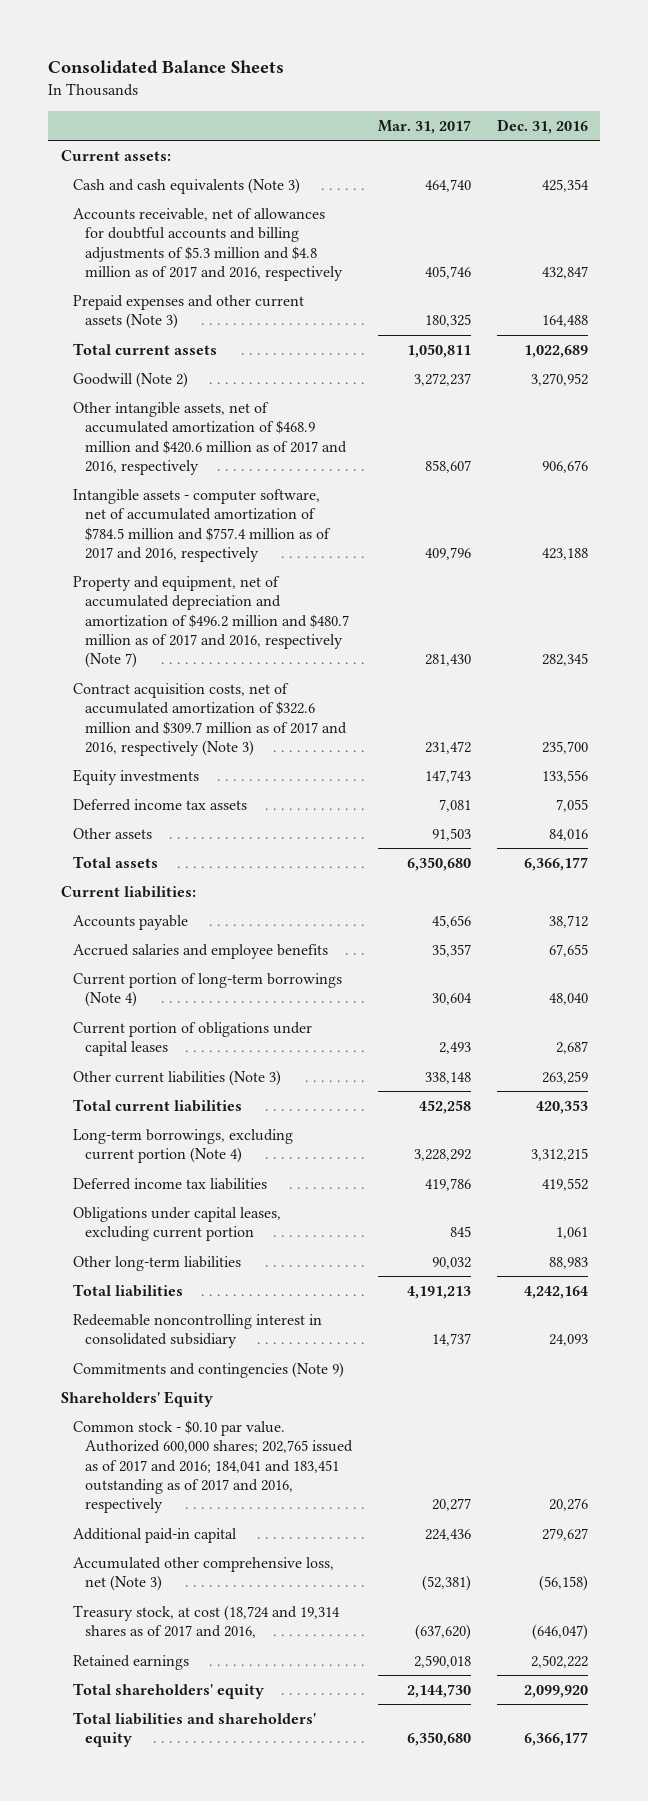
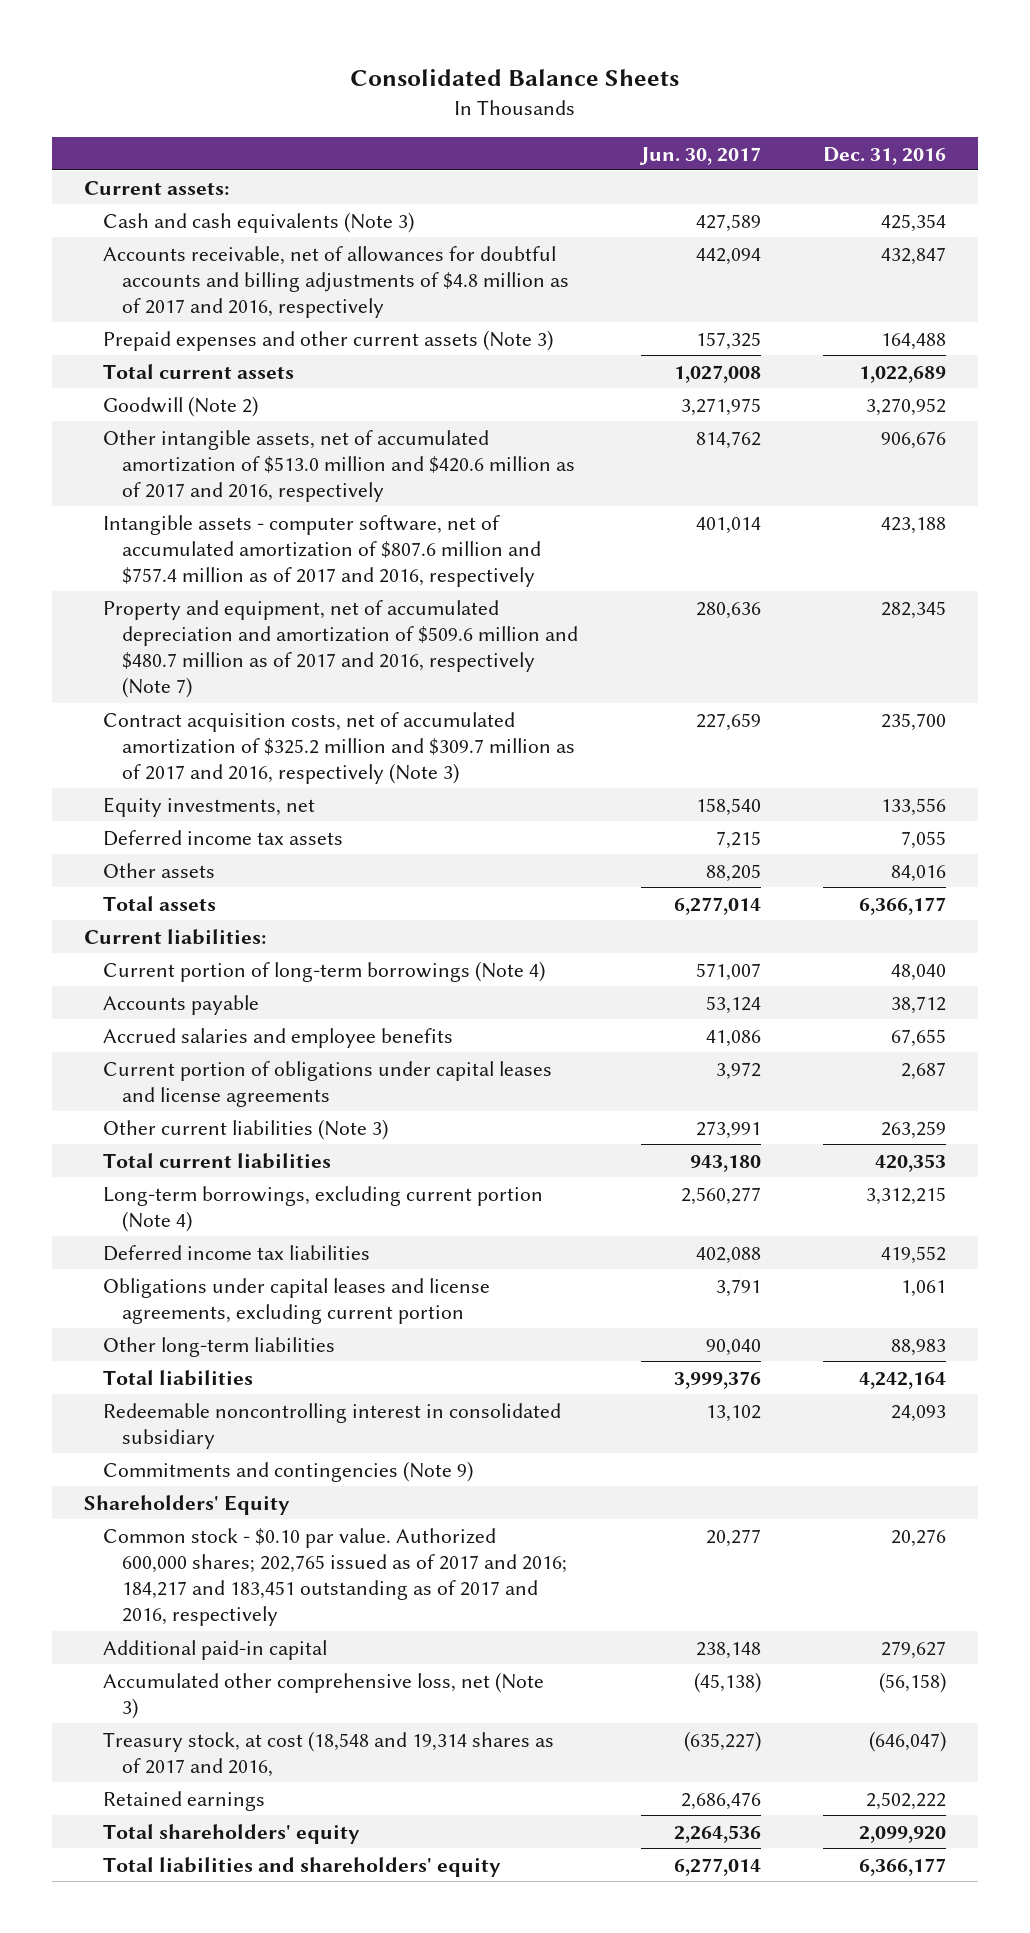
[378,119,472,134] Mar. 31, 2017 -> none
none -> [638,146,761,165] Jun. 30, 2017
[73,207,344,281] Accounts receivable, net of allowances for doubtful accounts and billing adjustments of $5.3 million and $4.8 million as of 2017 and 2016, respectively -> [102,245,569,319] Accounts receivable, net of allowances for doubtful accounts and billing adjustments of $4.8 million as of 2017 and 2016, respectively
[73,401,348,475] Other intangible assets, net of accumulated amortization of $468.9 million and $420.6 million as of 2017 and 2016, respectively -> [102,429,575,503] Other intangible assets, net of accumulated amortization of $513.0 million and $420.6 million as of 2017 and 2016, respectively
[73,488,332,562] Intangible assets - computer software, net of accumulated amortization of $784.5 million and $757.4 million as of 2017 and 2016, respectively -> [102,514,541,588] Intangible assets - computer software, net of accumulated amortization of $807.6 million and $757.4 million as of 2017 and 2016, respectively
[73,575,350,669] Property and equipment, net of accumulated depreciation and amortization of $496.2 million and $480.7 million as of 2017 and 2016, respectively (Note 7) -> [102,599,578,699] Property and equipment, net of accumulated depreciation and amortization of $509.6 million and $480.7 million as of 2017 and 2016, respectively (Note 7)
[73,682,348,756] Contract acquisition costs, net of accumulated amortization of $322.6 million and $309.7 million as of 2017 and 2016, respectively (Note 3) -> [102,711,575,785] Contract acquisition costs, net of accumulated amortization of $325.2 million and $309.7 million as of 2017 and 2016, respectively (Note 3)
[73,768,200,785] Equity investments -> [102,796,315,817] Equity investments, net
[73,972,343,1008] Current portion of long-term borrowings (Note 4) -> [102,960,545,982] Current portion of long-term borrowings (Note 4)
[73,1021,313,1057] Current portion of obligations under capital leases -> [102,1060,552,1107] Current portion of obligations under capital leases and license agreements
[73,1206,282,1242] Obligations under capital leases, excluding current portion -> [102,1277,490,1324] Obligations under capital leases and license agreements, excluding current portion
[73,1419,354,1514] Common stock - $0.10 par value. Authorized 600,000 shares; 202,765 issued as of 2017 and 2016; 184,041 and 183,451 outstanding as of 2017 and 2016, respectively -> [102,1527,567,1627] Common stock - $0.10 par value. Authorized 600,000 shares; 202,765 issued as of 2017 and 2016; 184,217 and 183,451 outstanding as of 2017 and 2016, respectively
[73,1604,341,1639] Treasury stock, at cost (18,724 and 19,314 shares as of 2017 and 2016, -> [102,1730,554,1777] Treasury stock, at cost (18,548 and 19,314 shares as of 2017 and 2016,

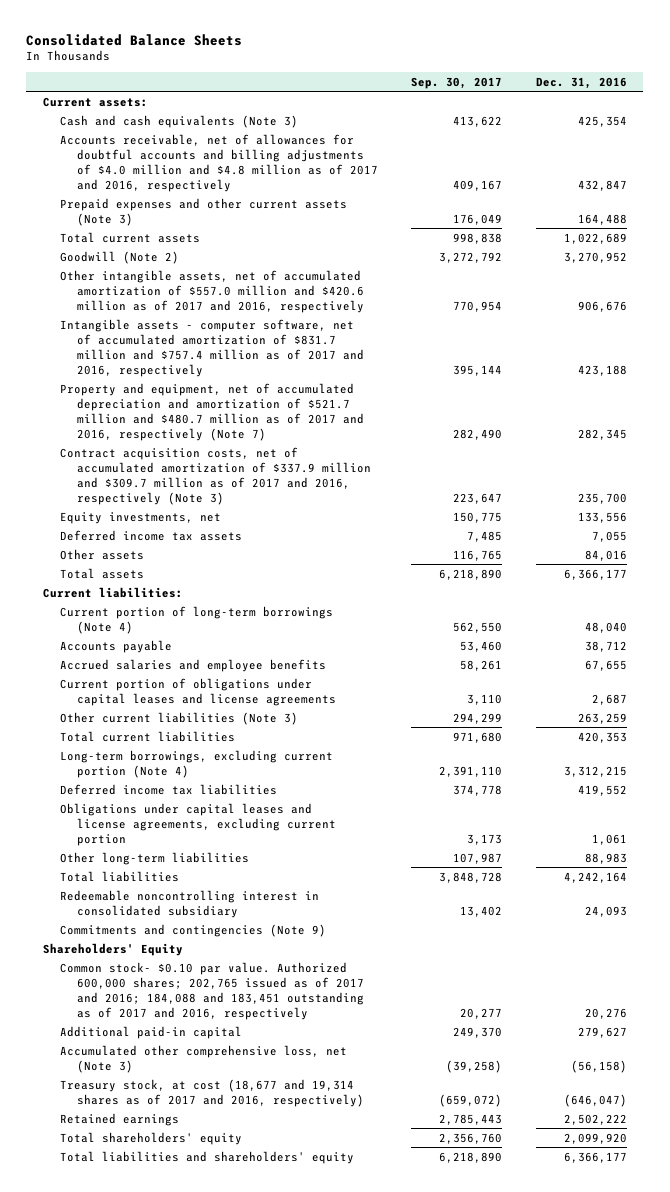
[638,146,761,165] Jun. 30, 2017 -> none
none -> [411,76,503,89] Sep. 30, 2017
[102,245,569,319] Accounts receivable, net of allowances for doubtful accounts and billing adjustments of $4.8 million as of 2017 and 2016, respectively -> [60,133,379,192] Accounts receivable, net of allowances for doubtful accounts and billing adjustments of $4.0 million and $4.8 million as of 2017 and 2016, respectively
[102,429,575,503] Other intangible assets, net of accumulated amortization of $513.0 million and $420.6 million as of 2017 and 2016, respectively -> [60,269,365,313] Other intangible assets, net of accumulated amortization of $557.0 million and $420.6 million as of 2017 and 2016, respectively
[102,514,541,588] Intangible assets - computer software, net of accumulated amortization of $807.6 million and $757.4 million as of 2017 and 2016, respectively -> [60,318,365,377] Intangible assets - computer software, net of accumulated amortization of $831.7 million and $757.4 million as of 2017 and 2016, respectively
[102,599,578,699] Property and equipment, net of accumulated depreciation and amortization of $509.6 million and $480.7 million as of 2017 and 2016, respectively (Note 7) -> [60,382,365,441] Property and equipment, net of accumulated depreciation and amortization of $521.7 million and $480.7 million as of 2017 and 2016, respectively (Note 7)
[102,711,575,785] Contract acquisition costs, net of accumulated amortization of $325.2 million and $309.7 million as of 2017 and 2016, respectively (Note 3) -> [60,446,372,505] Contract acquisition costs, net of accumulated amortization of $337.9 million and $309.7 million as of 2017 and 2016, respectively (Note 3)
[102,1527,567,1627] Common stock - $0.10 par value. Authorized 600,000 shares; 202,765 issued as of 2017 and 2016; 184,217 and 183,451 outstanding as of 2017 and 2016, respectively -> [60,961,365,1020] Common stock- $0.10 par value. Authorized 600,000 shares; 202,765 issued as of 2017 and 2016; 184,088 and 183,451 outstanding as of 2017 and 2016, respectively
[102,1730,554,1777] Treasury stock, at cost (18,548 and 19,314 shares as of 2017 and 2016, -> [60,1078,365,1107] Treasury stock, at cost (18,677 and 19,314 shares as of 2017 and 2016, respectively)

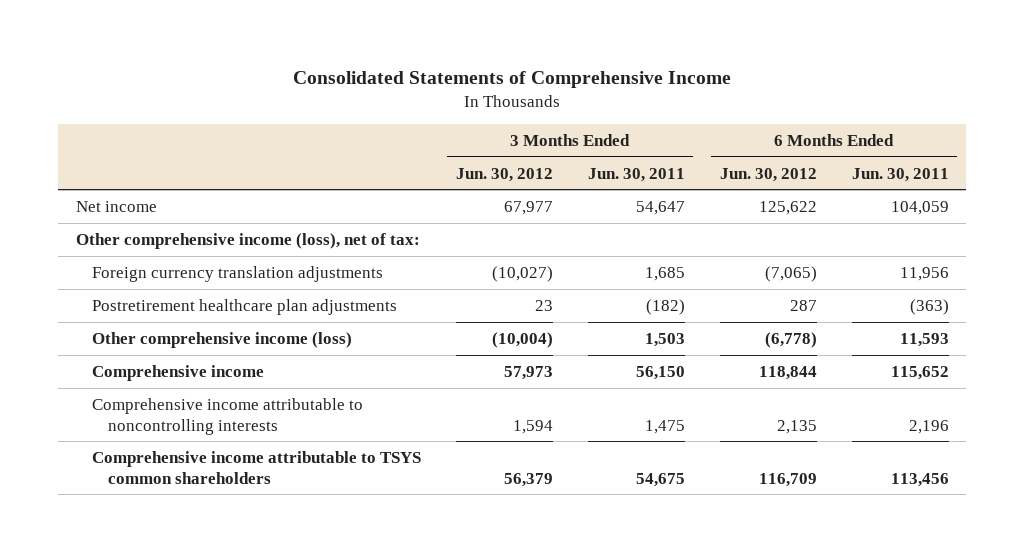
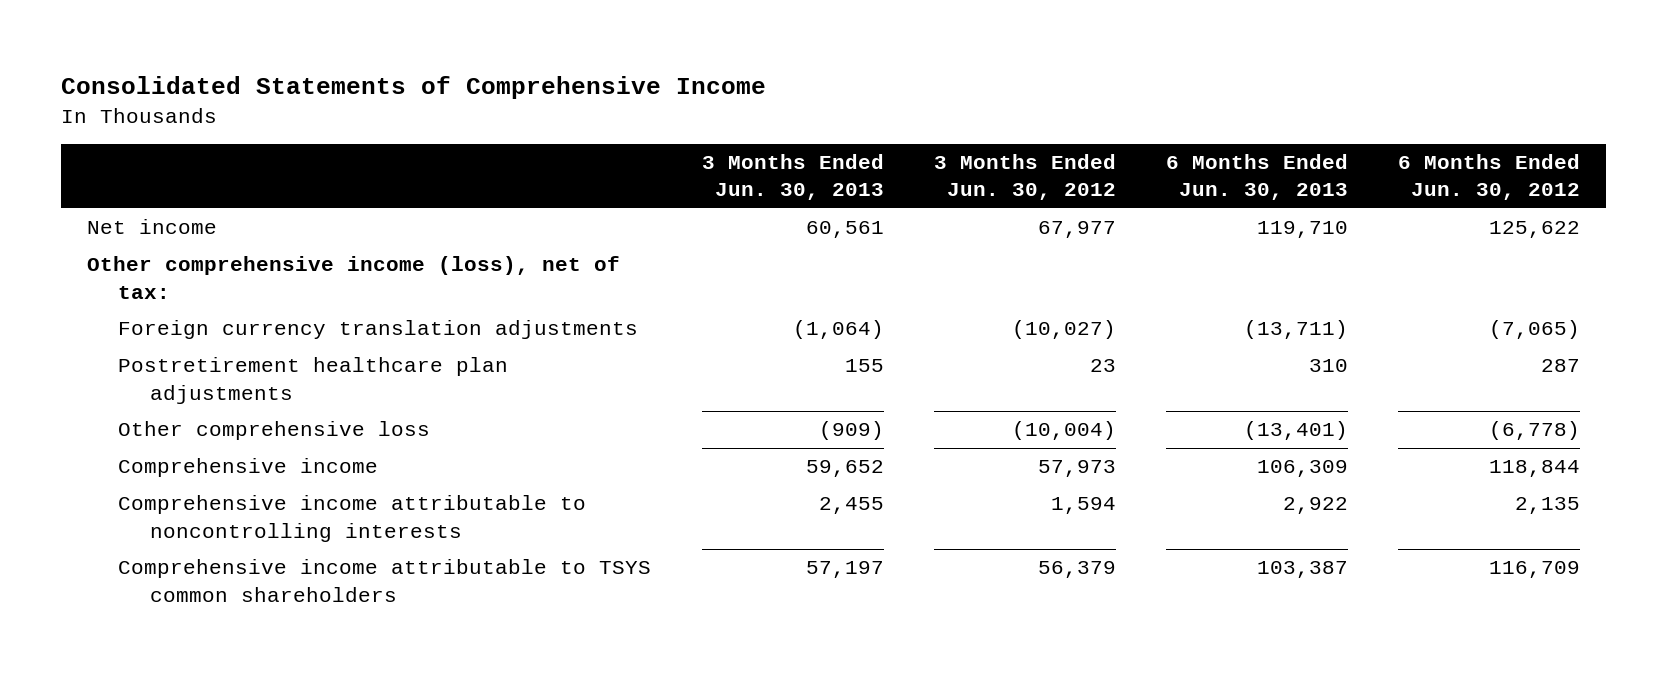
[587,167,685,182] Jun. 30, 2011 -> none
[851,167,949,182] Jun. 30, 2011 -> none
none -> [701,154,884,201] 3 Months Ended Jun. 30, 2013
none -> [1166,154,1349,201] 6 Months Ended Jun. 30, 2013
[91,331,352,348] Other comprehensive income (loss) -> [118,421,431,441] Other comprehensive loss

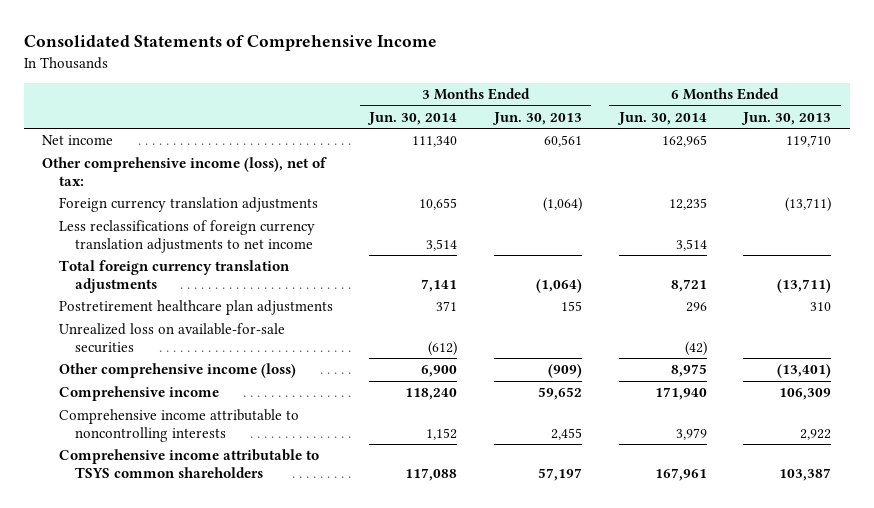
[933,154,1116,201] 3 Months Ended Jun. 30, 2012 -> none
[1398,154,1581,201] 6 Months Ended Jun. 30, 2012 -> none
none -> [367,111,458,125] Jun. 30, 2014
none -> [616,111,707,125] Jun. 30, 2014
none -> [58,220,315,253] Less reclassifications of foreign currency translation adjustments to net income
none -> [58,260,290,293] Total foreign currency translation adjustments
none -> [58,323,285,353] Unrealized loss on available-for-sale securities
[118,421,431,441] Other comprehensive loss -> [58,363,296,379] Other comprehensive income (loss)

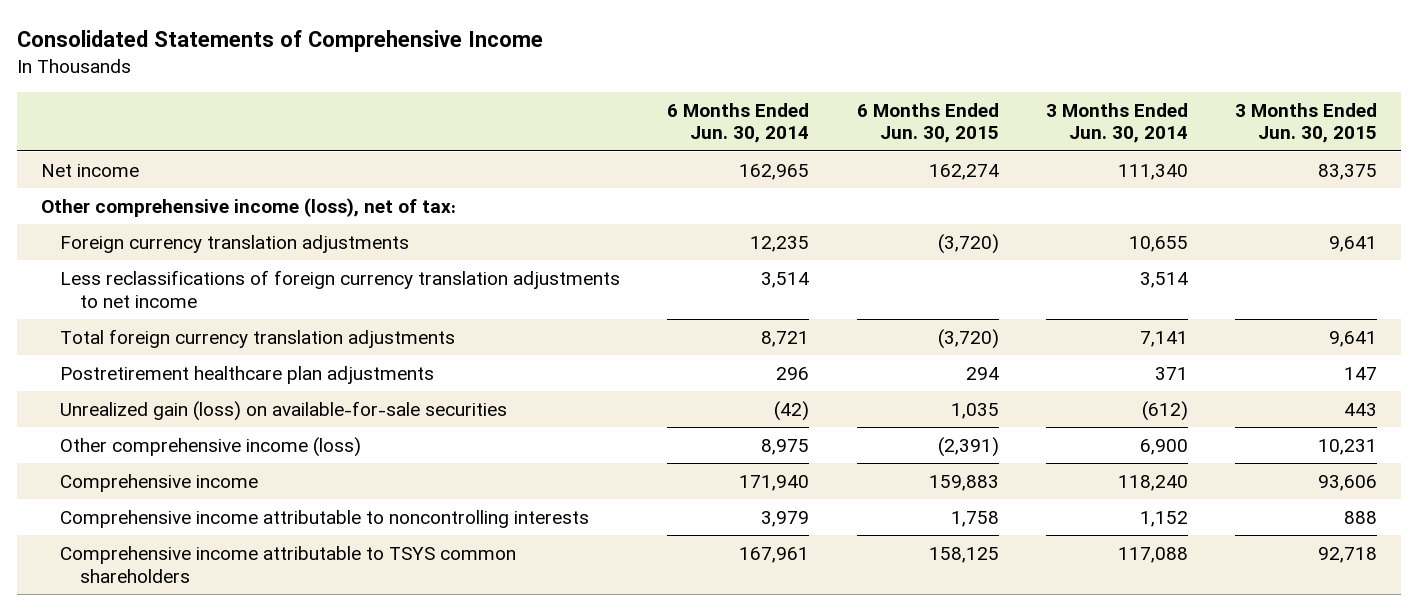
[491,111,582,125] Jun. 30, 2013 -> none
[741,111,832,125] Jun. 30, 2013 -> none
none -> [856,102,999,144] 6 Months Ended Jun. 30, 2015
none -> [1235,102,1378,144] 3 Months Ended Jun. 30, 2015
[58,323,285,353] Unrealized loss on available-for-sale securities -> [60,400,508,421] Unrealized gain (loss) on available-for-sale securities

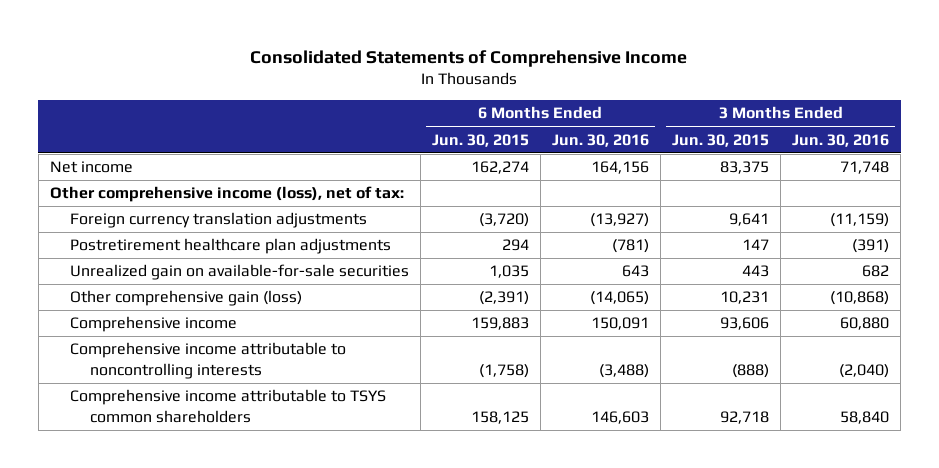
[667,102,810,144] 6 Months Ended Jun. 30, 2014 -> none
[1046,102,1189,144] 3 Months Ended Jun. 30, 2014 -> none
none -> [551,133,649,147] Jun. 30, 2016
none -> [792,133,890,147] Jun. 30, 2016
[60,269,621,308] Less reclassifications of foreign currency translation adjustments to net income -> none
[60,328,456,348] Total foreign currency translation adjustments -> none
[60,400,508,421] Unrealized gain (loss) on available-for-sale securities -> [69,264,409,281] Unrealized gain on available-for-sale securities
[60,436,362,457] Other comprehensive income (loss) -> [69,290,302,307] Other comprehensive gain (loss)
[950,510,999,527] 1,758 -> [478,363,529,378] (1,758)
[1344,510,1378,524] 888 -> [731,363,769,378] (888)

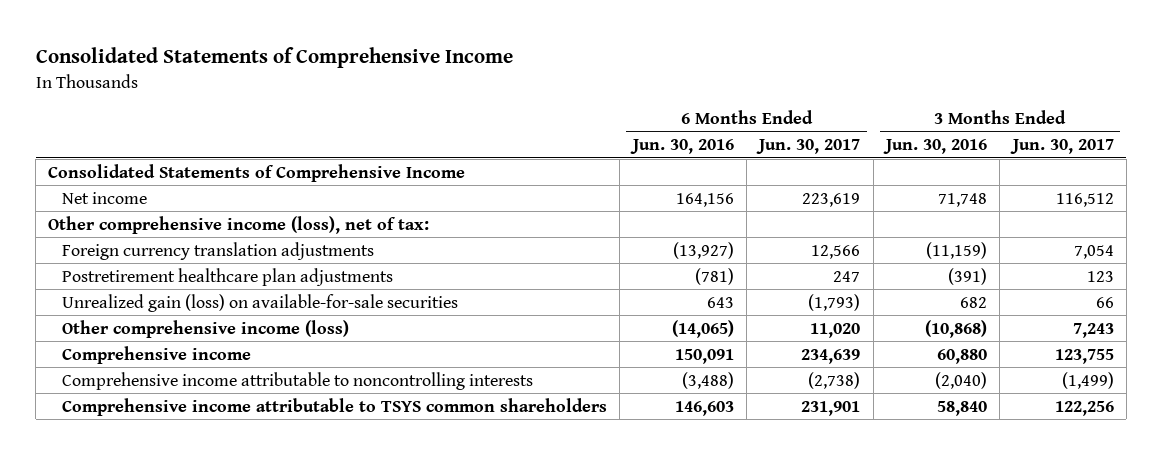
[431,133,529,147] Jun. 30, 2015 -> none
[671,133,769,147] Jun. 30, 2015 -> none
none -> [756,139,861,155] Jun. 30, 2017
none -> [1009,139,1114,155] Jun. 30, 2017
none -> [48,163,466,182] Consolidated Statements of Comprehensive Income
[69,264,409,281] Unrealized gain on available-for-sale securities -> [62,293,459,312] Unrealized gain (loss) on available-for-sale securities
[69,290,302,307] Other comprehensive gain (loss) -> [62,319,350,338] Other comprehensive income (loss)

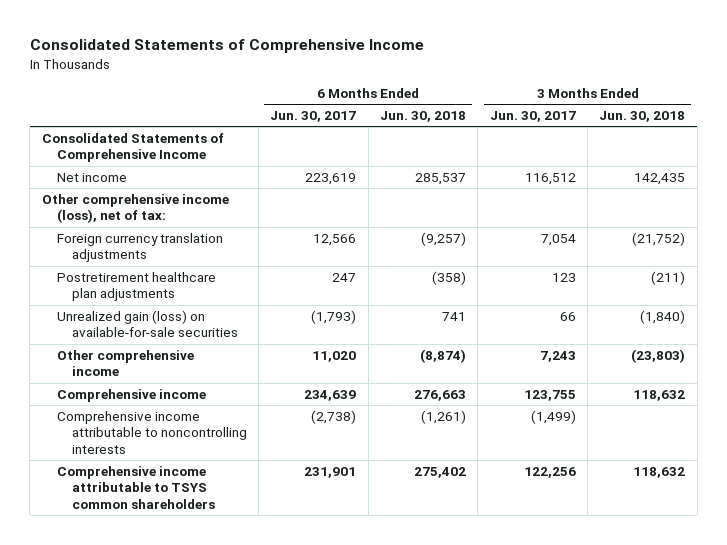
[629,139,734,155] Jun. 30, 2016 -> none
[883,139,988,155] Jun. 30, 2016 -> none
none -> [379,111,466,123] Jun. 30, 2018
none -> [599,111,686,123] Jun. 30, 2018
[62,319,350,338] Other comprehensive income (loss) -> [56,349,194,377] Other comprehensive income

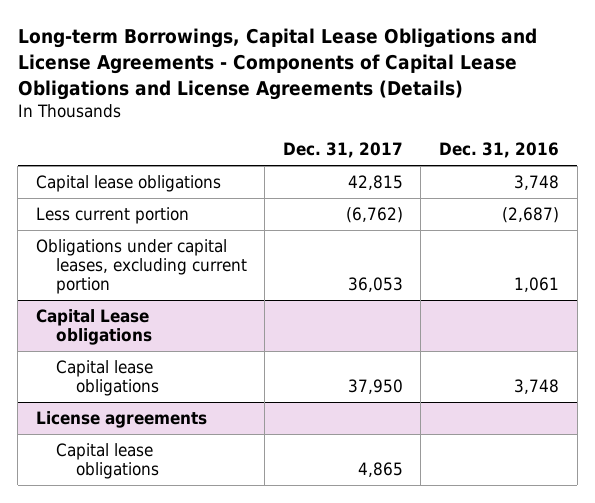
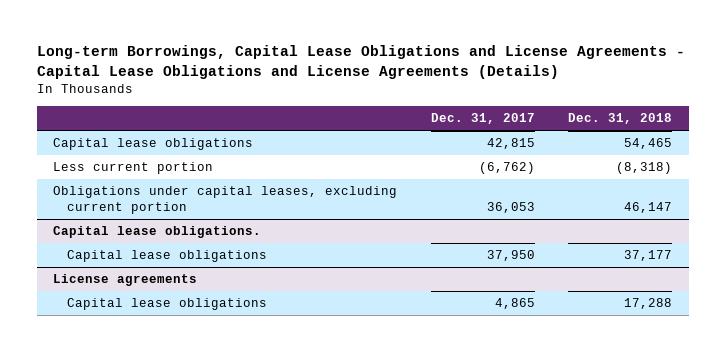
[17,28,537,100] Long-term Borrowings, Capital Lease Obligations and License Agreements - Components of Capital Lease Obligations and License Agreements (Details) -> [36,45,685,80] Long-term Borrowings, Capital Lease Obligations and License Agreements - Capital Lease Obligations and License Agreements (Details)
[438,142,559,159] Dec. 31, 2016 -> none
none -> [568,113,673,125] Dec. 31, 2018
[35,308,152,346] Capital Lease obligations -> [53,226,262,239] Capital lease obligations.

